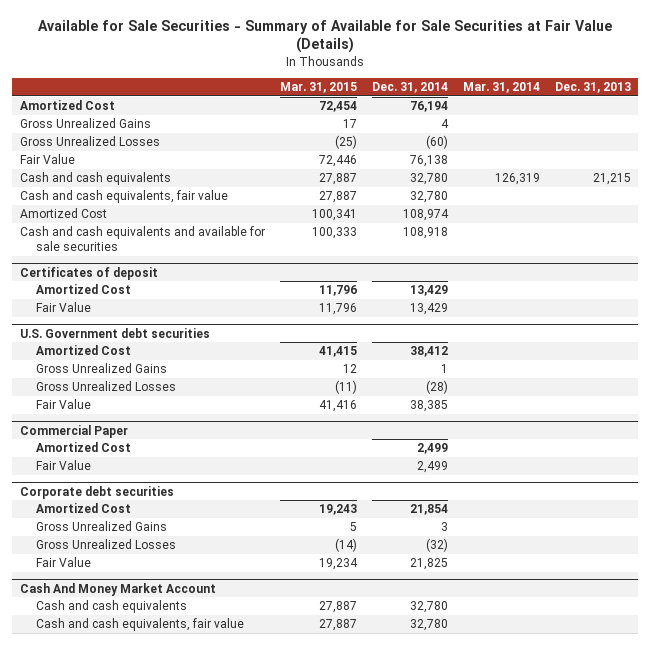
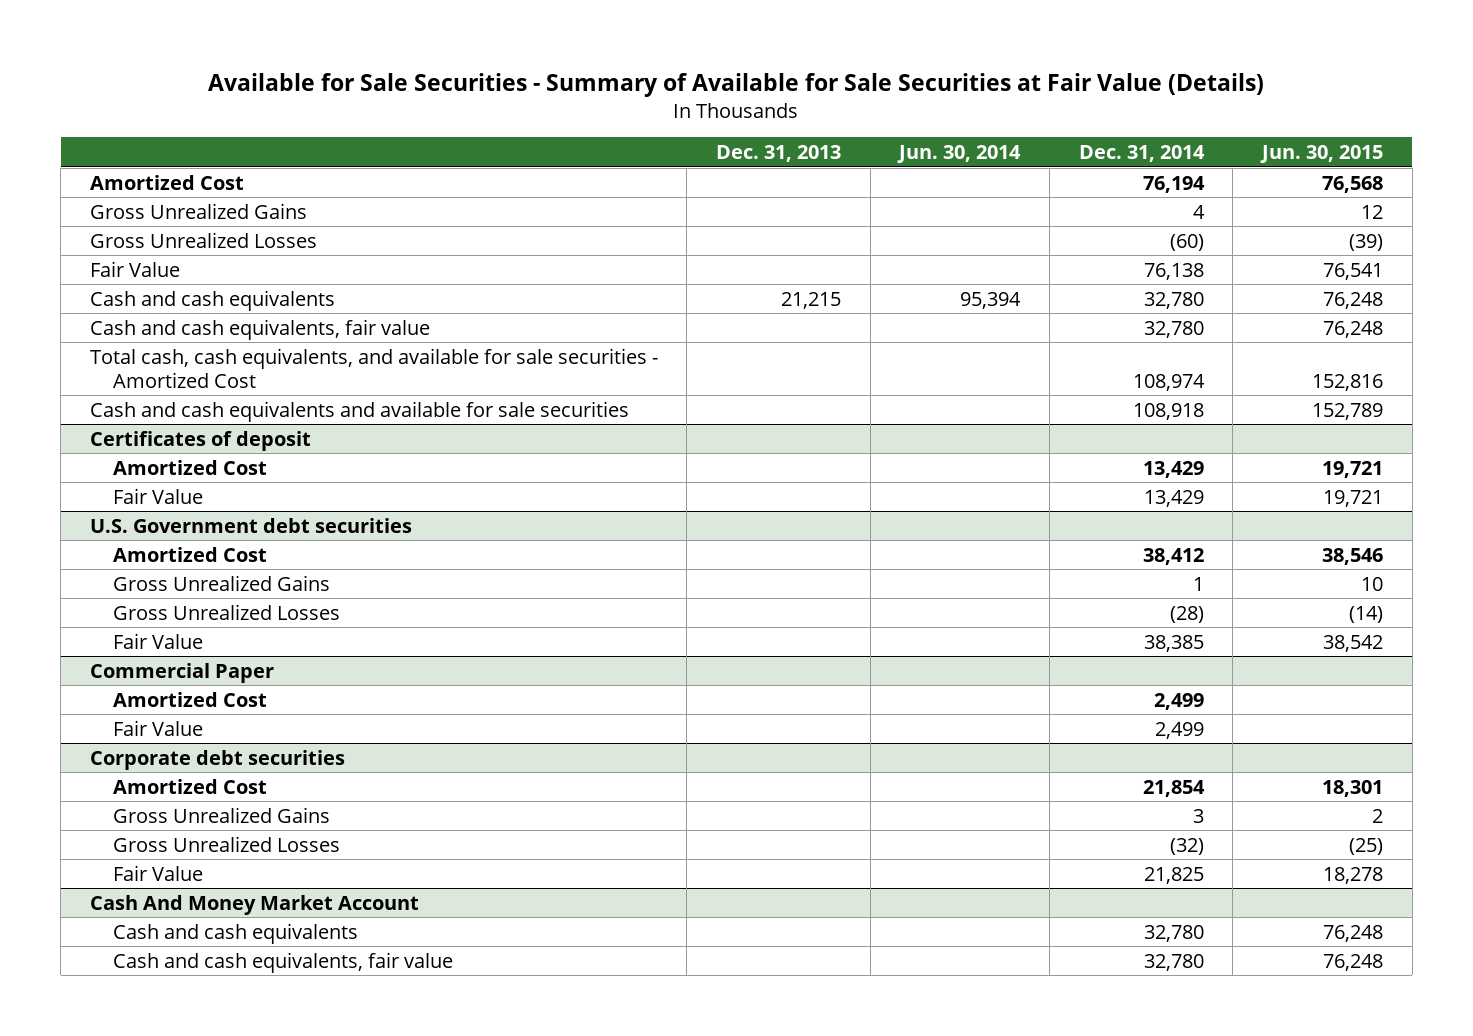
[279,81,357,93] Mar. 31, 2015 -> none
[462,81,540,93] Mar. 31, 2014 -> none
none -> [897,144,1022,163] Jun. 30, 2014
none -> [1259,144,1383,163] Jun. 30, 2015
[19,208,107,219] Amortized Cost -> [89,347,658,388] Total cash, cash equivalents, and available for sale securities - Amortized Cost

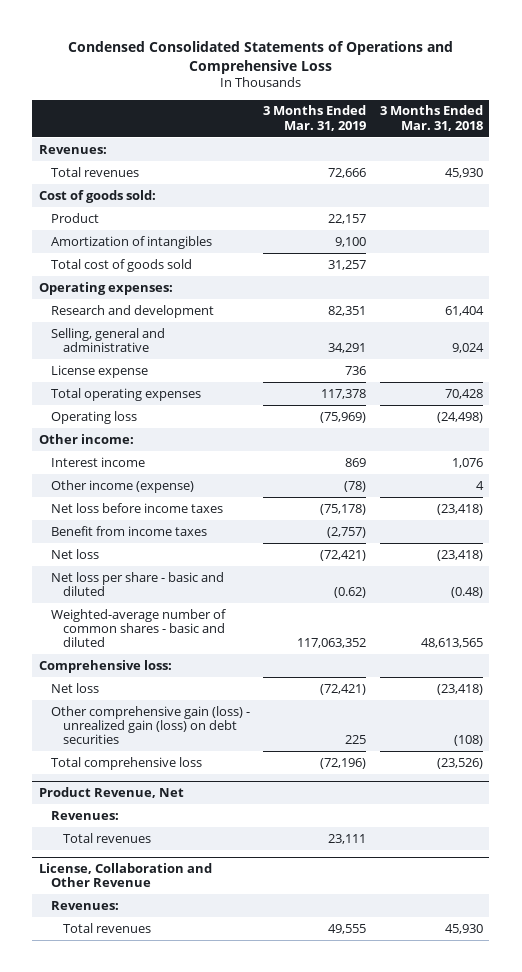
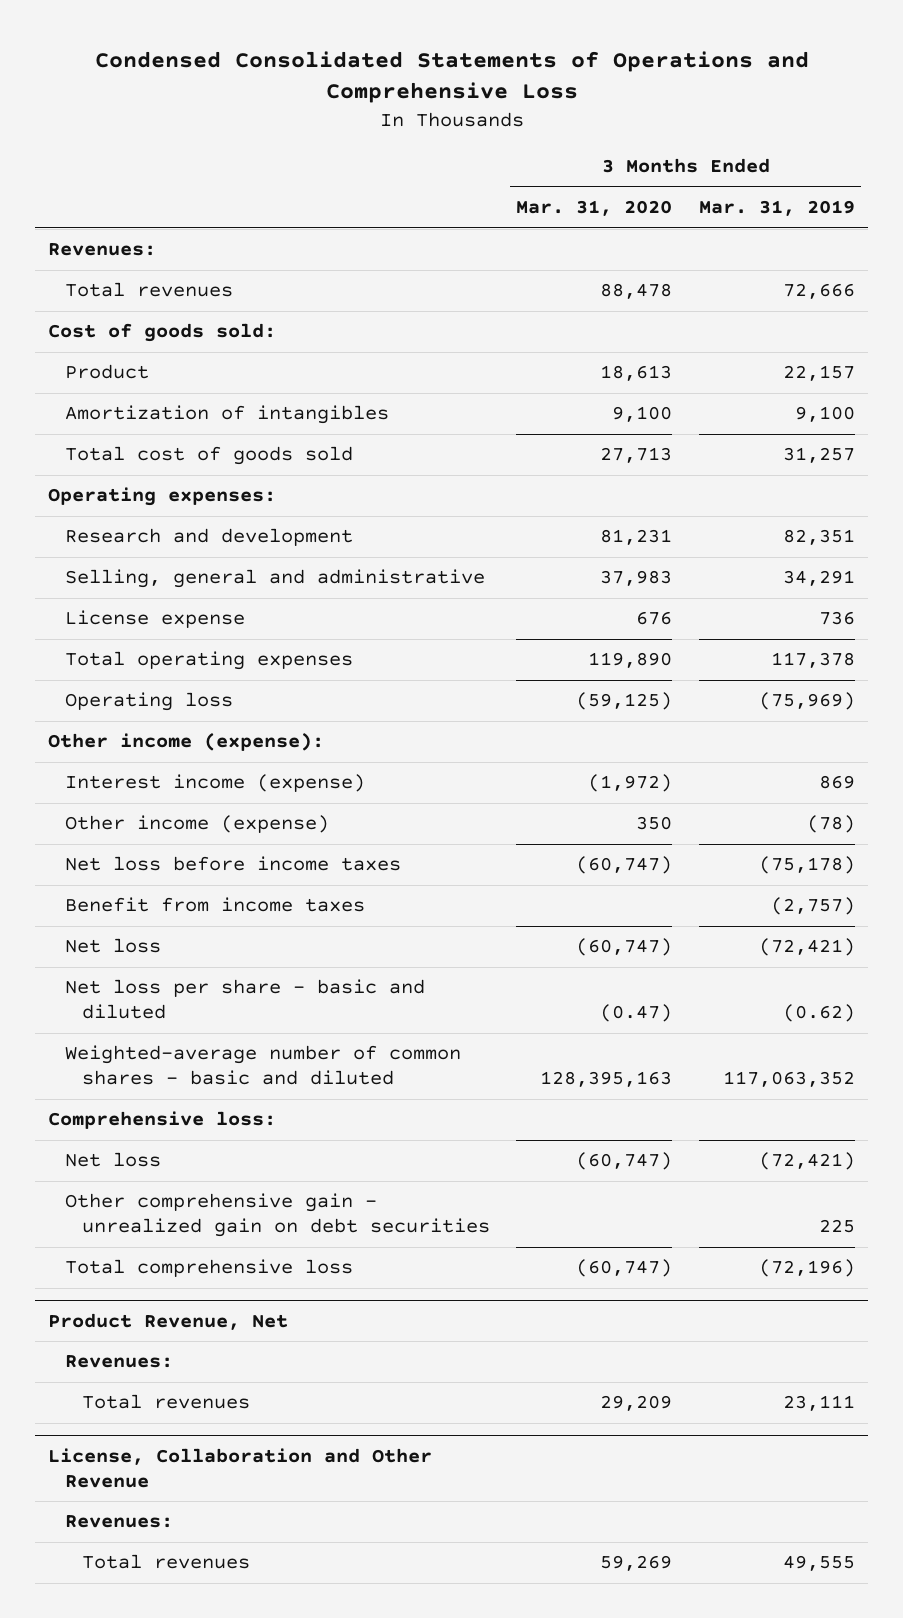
[379,105,483,131] 3 Months Ended Mar. 31, 2018 -> none
none -> [516,200,673,217] Mar. 31, 2020
[39,433,135,444] Other income: -> [48,733,325,752] Other income (expense):
[51,456,146,467] Interest income -> [65,774,366,793] Interest income (expense)
[51,705,251,745] Other comprehensive gain (loss) - unrealized gain (loss) on debt securities -> [65,1193,490,1238] Other comprehensive gain - unrealized gain on debt securities

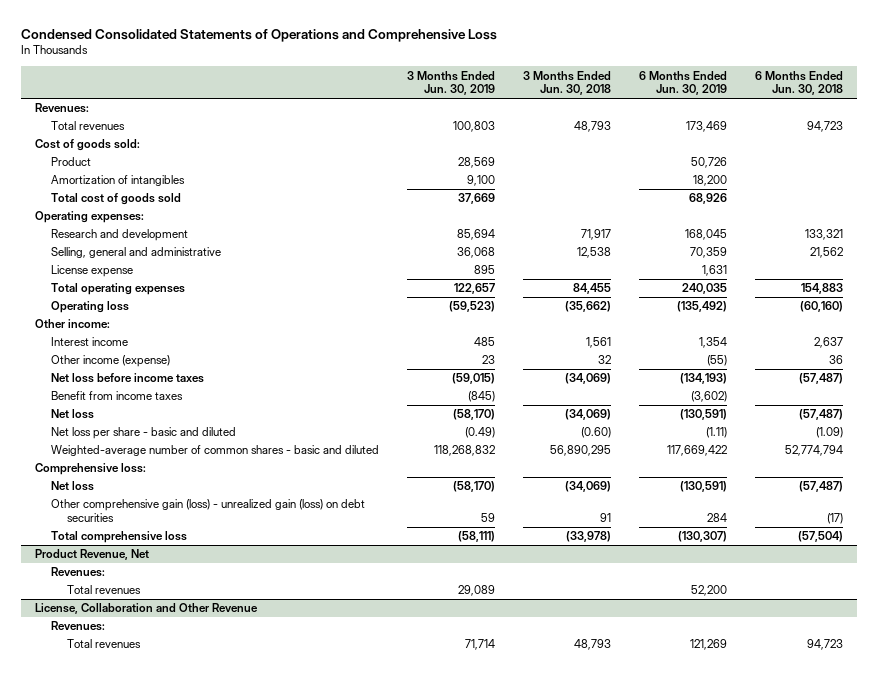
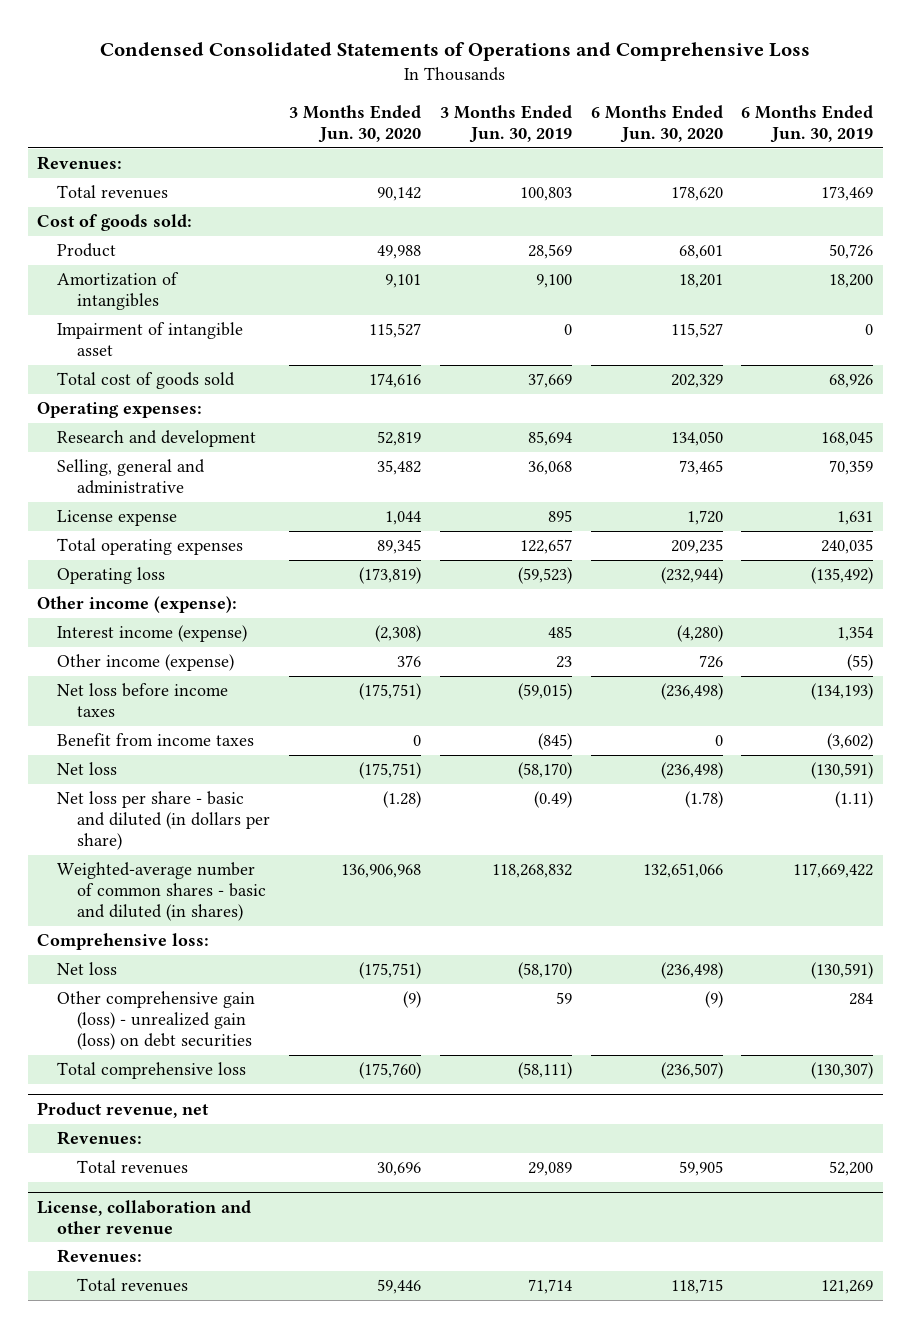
[522,70,611,96] 3 Months Ended Jun. 30, 2018 -> none
[755,70,844,96] 6 Months Ended Jun. 30, 2018 -> none
none -> [289,105,422,144] 3 Months Ended Jun. 30, 2020
none -> [590,105,723,144] 6 Months Ended Jun. 30, 2020
none -> [57,322,244,357] Impairment of intangible asset
[34,319,110,329] Other income: -> [37,596,238,614] Other income (expense):
[50,337,128,347] Interest income -> [57,625,248,643] Interest income (expense)
[50,427,236,440] Net loss per share - basic and diluted -> [57,791,271,851] Net loss per share - basic and diluted (in dollars per share)
[50,445,379,457] Weighted-average number of common shares - basic and diluted -> [57,862,267,922] Weighted-average number of common shares - basic and diluted (in shares)
[34,549,149,561] Product Revenue, Net -> [37,1101,210,1118] Product revenue, net
[34,603,258,615] License, Collaboration and Other Revenue -> [37,1199,252,1234] License, collaboration and other revenue

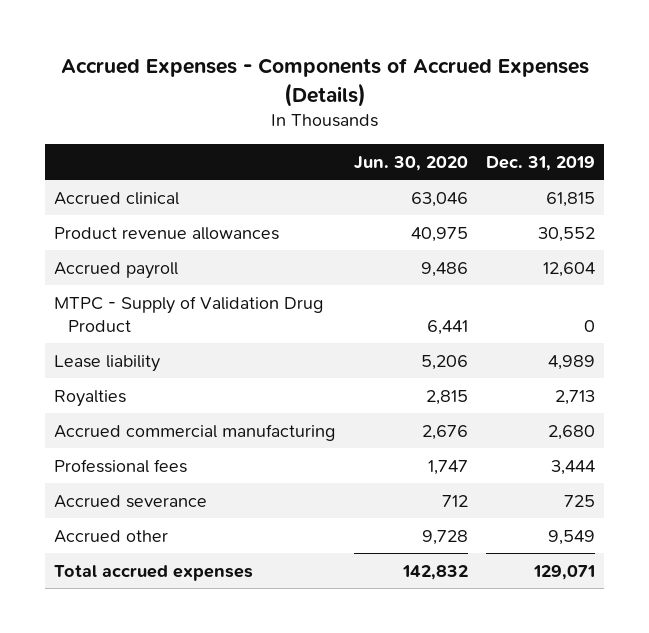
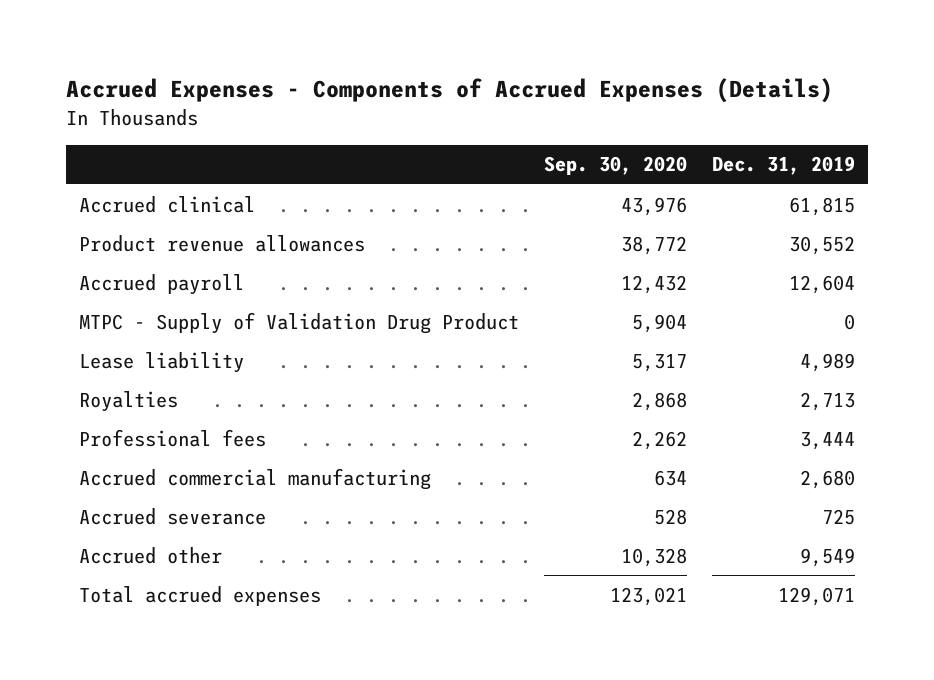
[353,156,468,172] Jun. 30, 2020 -> none
none -> [543,156,687,176] Sep. 30, 2020
[54,423,336,441] Accrued commercial manufacturing -> [78,467,431,490] Accrued commercial manufacturing

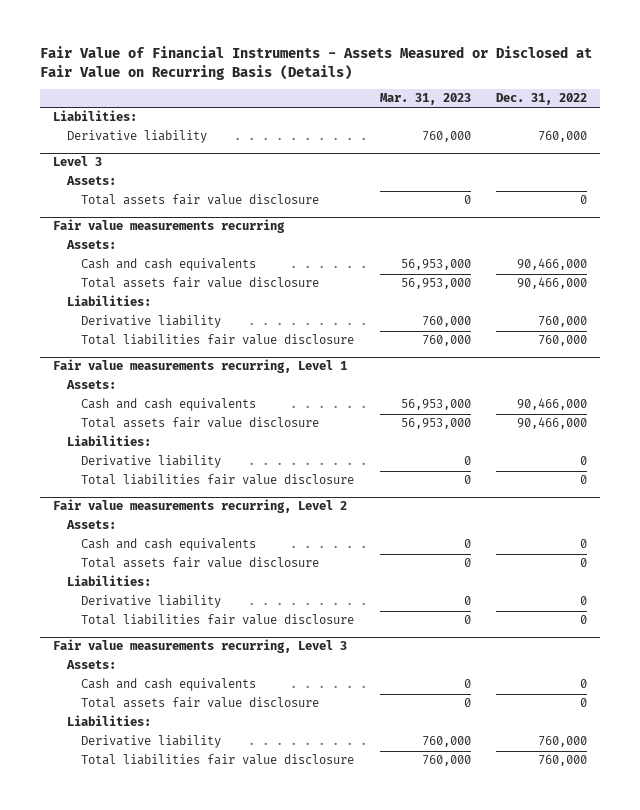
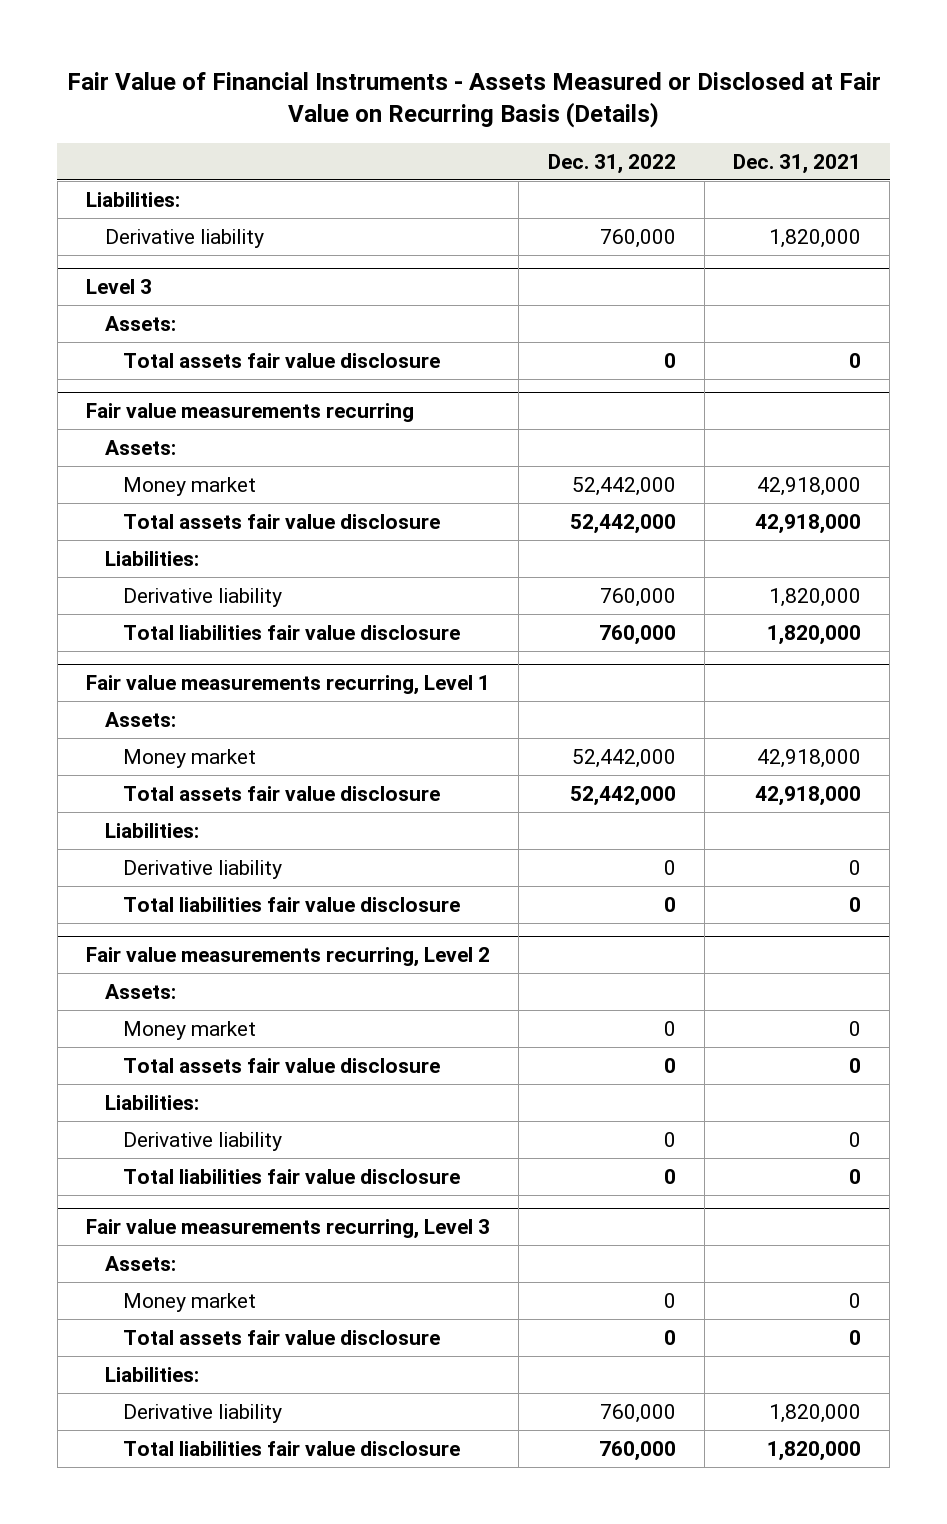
[379,92,471,105] Mar. 31, 2023 -> none
none -> [732,153,861,174] Dec. 31, 2021
[81,258,257,272] Cash and cash equivalents -> none
none -> [122,476,256,496] Money market
[517,277,588,290] 90,466,000 -> [569,513,676,534] 52,442,000
[81,398,257,412] Cash and cash equivalents -> none
none -> [122,748,256,768] Money market
[517,417,588,430] 90,466,000 -> [569,785,676,806] 52,442,000
[81,538,257,552] Cash and cash equivalents -> [122,1020,256,1040] Money market
[81,678,257,692] Cash and cash equivalents -> [122,1292,256,1312] Money market

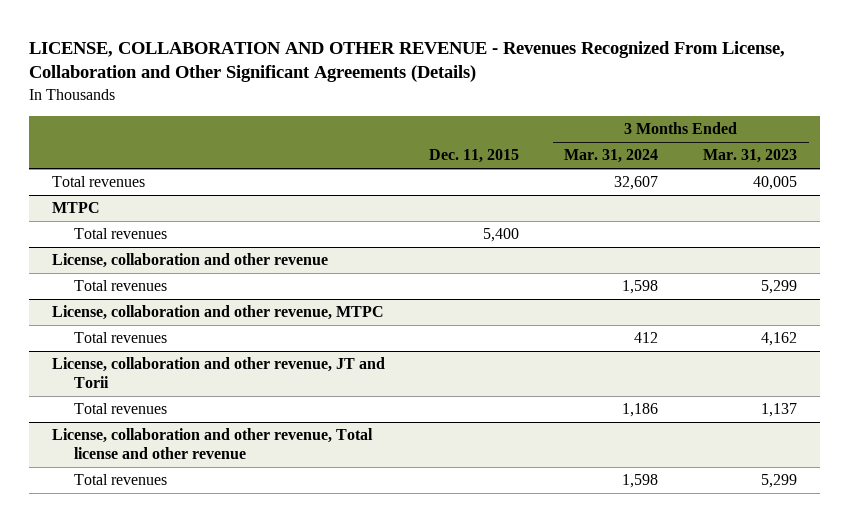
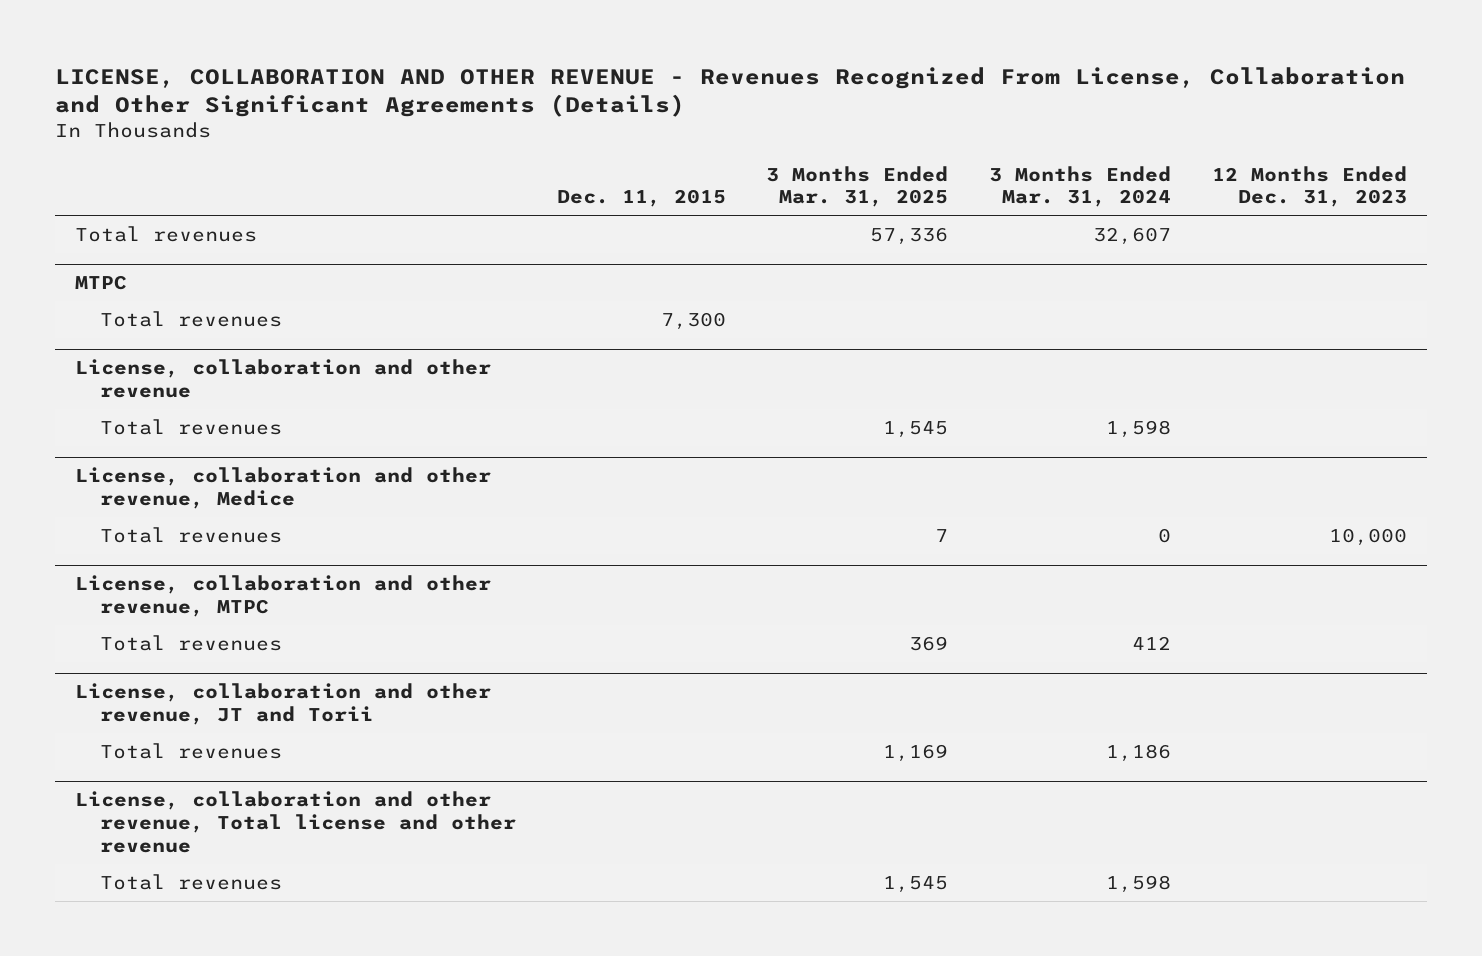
[703,149,798,164] Mar. 31, 2023 -> none
none -> [766,165,949,208] 3 Months Ended Mar. 31, 2025
none -> [1211,165,1407,208] 12 Months Ended Dec. 31, 2023
[483,228,520,243] 5,400 -> [660,311,726,330] 7,300
none -> [75,467,492,510] License, collaboration and other revenue, Medice
none -> [100,526,283,543] Total revenues

